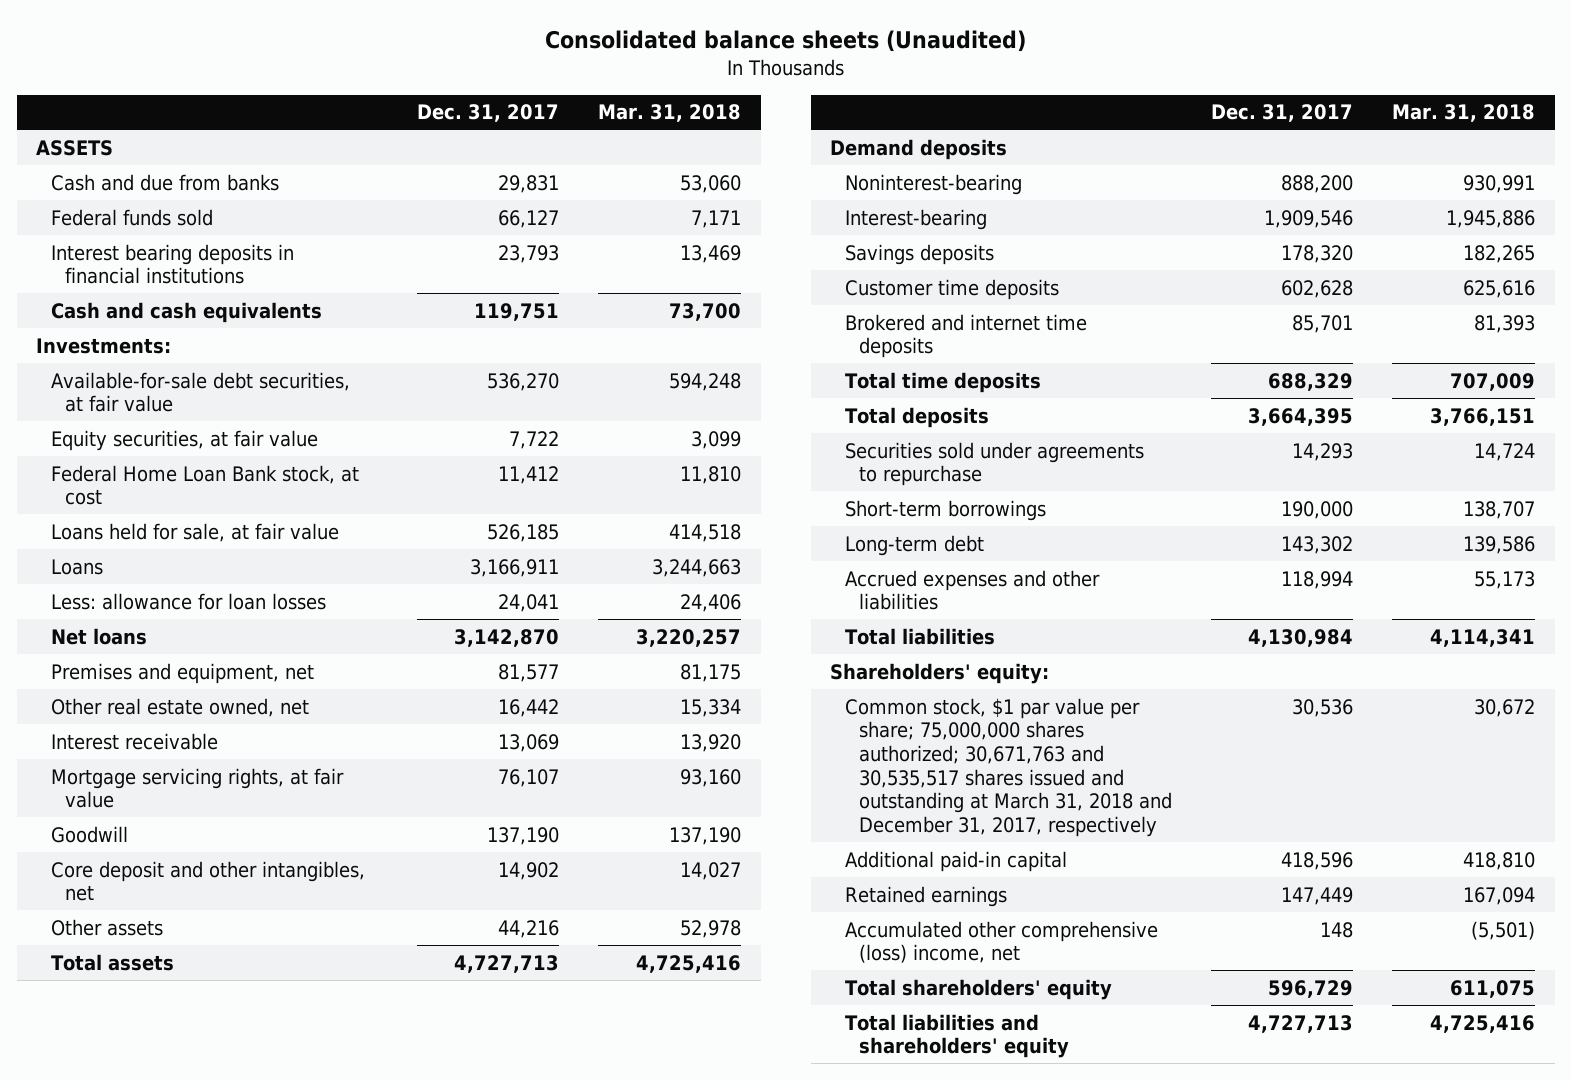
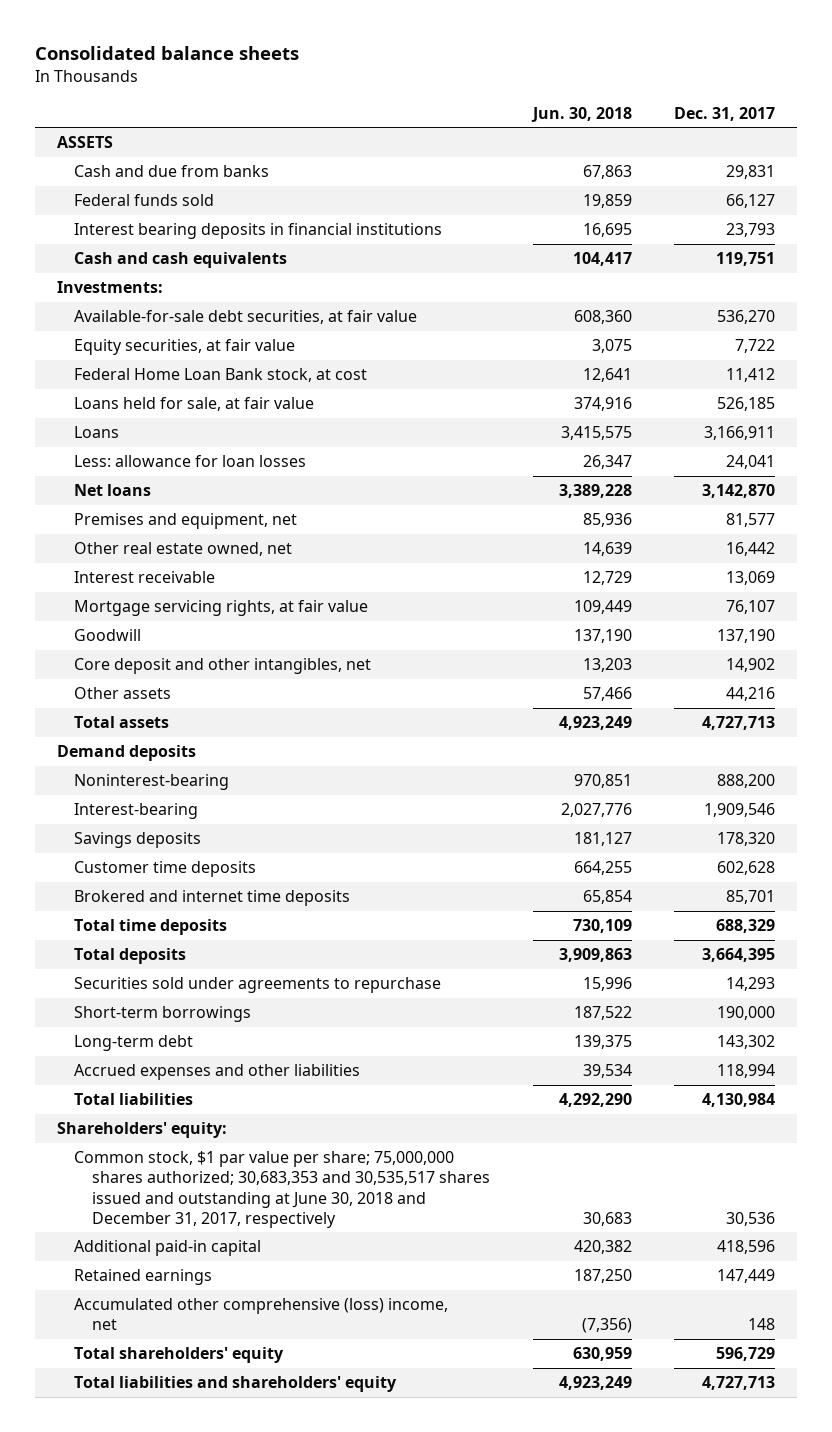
[544,29,1026,52] Consolidated balance sheets (Unaudited) -> [35,46,300,61] Consolidated balance sheets
[598,104,742,123] Mar. 31, 2018 -> none
none -> [530,106,632,122] Jun. 30, 2018
[844,697,1173,837] Common stock, $1 par value per share; 75,000,000 shares authorized; 30,671,763 and 30,535,517 shares issued and outstanding at March 31, 2018 and December 31, 2017, respectively -> [74,1151,490,1228] Common stock, $1 par value per share; 75,000,000 shares authorized; 30,683,353 and 30,535,517 shares issued and outstanding at June 30, 2018 and December 31, 2017, respectively

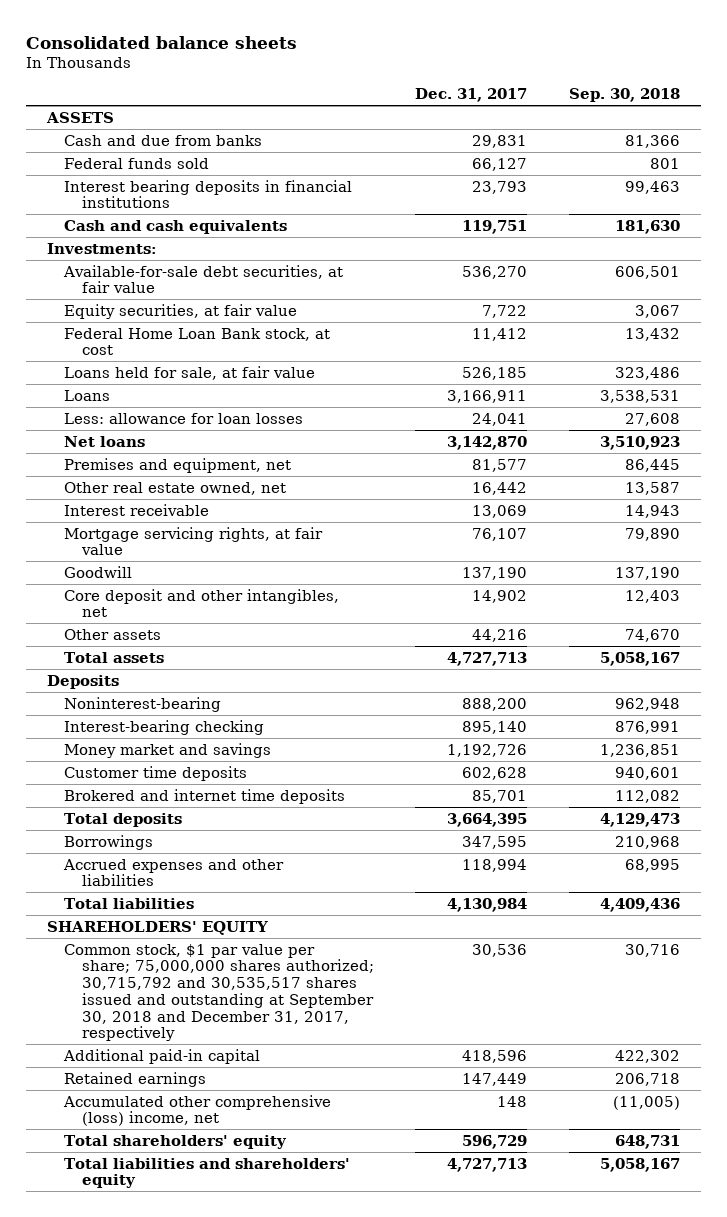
[530,106,632,122] Jun. 30, 2018 -> none
none -> [569,88,681,103] Sep. 30, 2018
[56,745,196,762] Demand deposits -> [47,674,120,689] Deposits
[74,803,199,820] Interest-bearing -> [64,719,265,735] Interest-bearing checking
[704,803,776,818] 1,909,546 -> [462,720,528,734] 895,140
[74,832,202,849] Savings deposits -> [64,742,272,758] Money market and savings
[717,832,776,847] 178,320 -> [447,743,528,757] 1,192,726
[74,919,228,936] Total time deposits -> none
[74,977,442,994] Securities sold under agreements to repurchase -> none
[74,1006,252,1023] Short-term borrowings -> none
[74,1035,194,1052] Long-term debt -> none
none -> [64,834,154,850] Borrowings
[56,1122,227,1139] Shareholders' equity: -> [47,920,269,935] SHAREHOLDERS' EQUITY
[74,1151,490,1228] Common stock, $1 par value per share; 75,000,000 shares authorized; 30,683,353 and 30,535,517 shares issued and outstanding at June 30, 2018 and December 31, 2017, respectively -> [64,943,374,1042] Common stock, $1 par value per share; 75,000,000 shares authorized; 30,715,792 and 30,535,517 shares issued and outstanding at September 30, 2018 and December 31, 2017, respectively

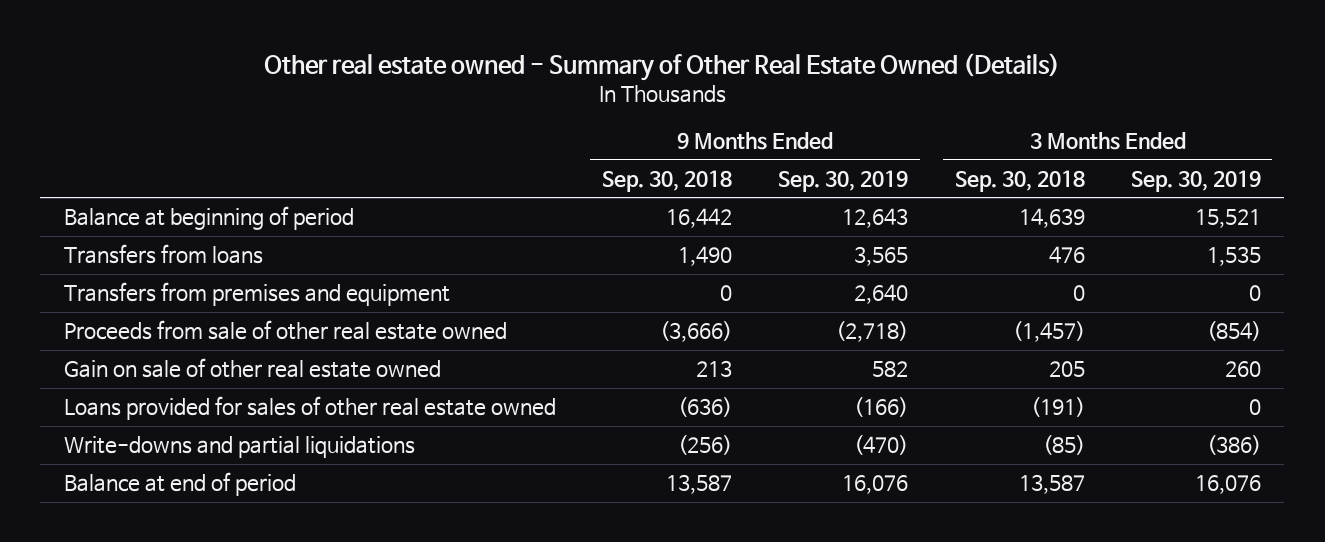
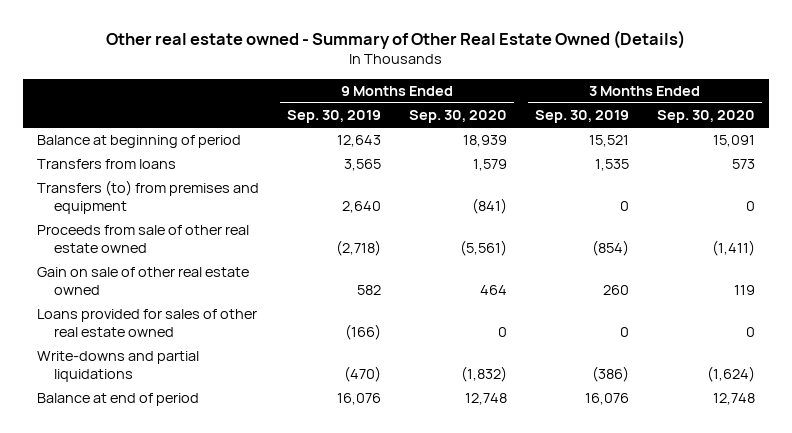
[601,169,732,192] Sep. 30, 2018 -> none
[954,169,1085,192] Sep. 30, 2018 -> none
none -> [408,110,507,124] Sep. 30, 2020
none -> [656,110,755,124] Sep. 30, 2020
[63,282,450,307] Transfers from premises and equipment -> [36,180,259,215] Transfers (to) from premises and equipment

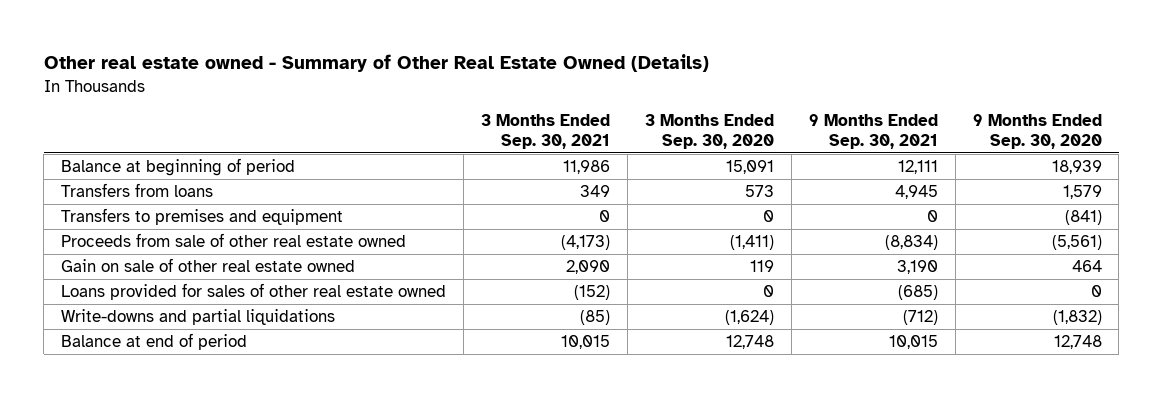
[286,110,381,124] Sep. 30, 2019 -> none
[534,110,629,124] Sep. 30, 2019 -> none
none -> [481,114,611,149] 3 Months Ended Sep. 30, 2021
none -> [808,114,938,149] 9 Months Ended Sep. 30, 2021
[36,180,259,215] Transfers (to) from premises and equipment -> [61,208,344,226] Transfers to premises and equipment

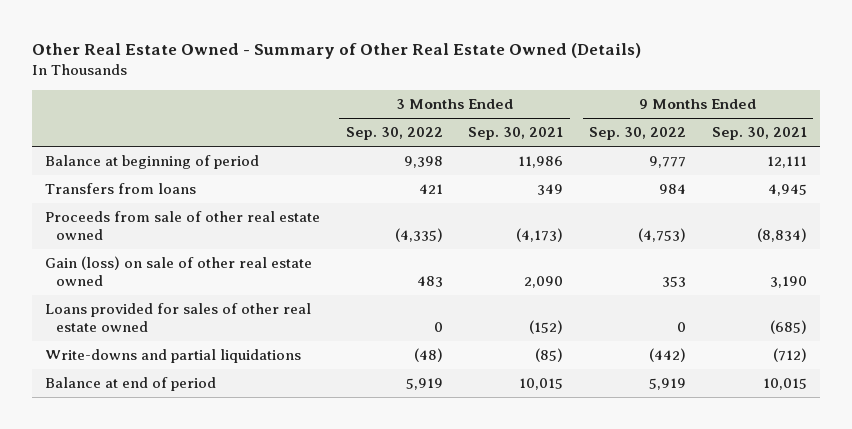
[43,54,709,73] Other real estate owned - Summary of Other Real Estate Owned (Details) -> [32,43,642,60] Other Real Estate Owned - Summary of Other Real Estate Owned (Details)
[644,114,774,149] 3 Months Ended Sep. 30, 2020 -> none
[972,114,1102,149] 9 Months Ended Sep. 30, 2020 -> none
none -> [345,127,443,141] Sep. 30, 2022
none -> [589,127,687,141] Sep. 30, 2022
[61,208,344,226] Transfers to premises and equipment -> none
[61,258,356,273] Gain on sale of other real estate owned -> [45,256,313,287] Gain (loss) on sale of other real estate owned

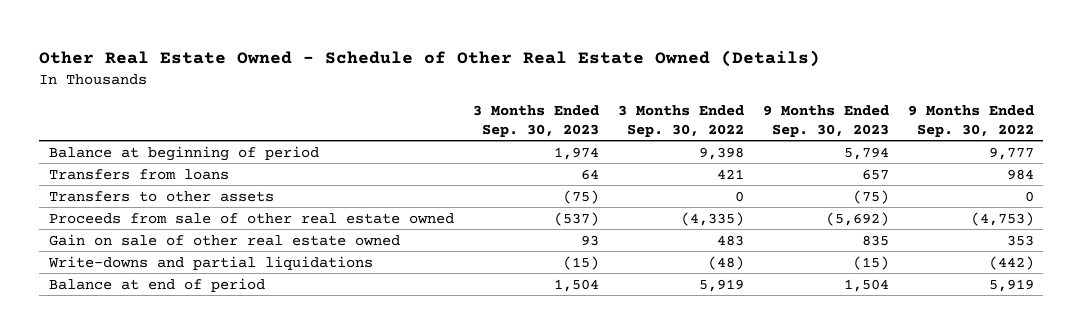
[32,43,642,60] Other Real Estate Owned - Summary of Other Real Estate Owned (Details) -> [39,50,821,68] Other Real Estate Owned - Schedule of Other Real Estate Owned (Details)
[468,127,564,141] Sep. 30, 2021 -> none
[711,127,807,141] Sep. 30, 2021 -> none
none -> [472,105,599,137] 3 Months Ended Sep. 30, 2023
none -> [762,105,889,137] 9 Months Ended Sep. 30, 2023
none -> [48,190,274,202] Transfers to other assets
[45,303,312,333] Loans provided for sales of other real estate owned -> none
[45,256,313,287] Gain (loss) on sale of other real estate owned -> [48,233,400,246] Gain on sale of other real estate owned

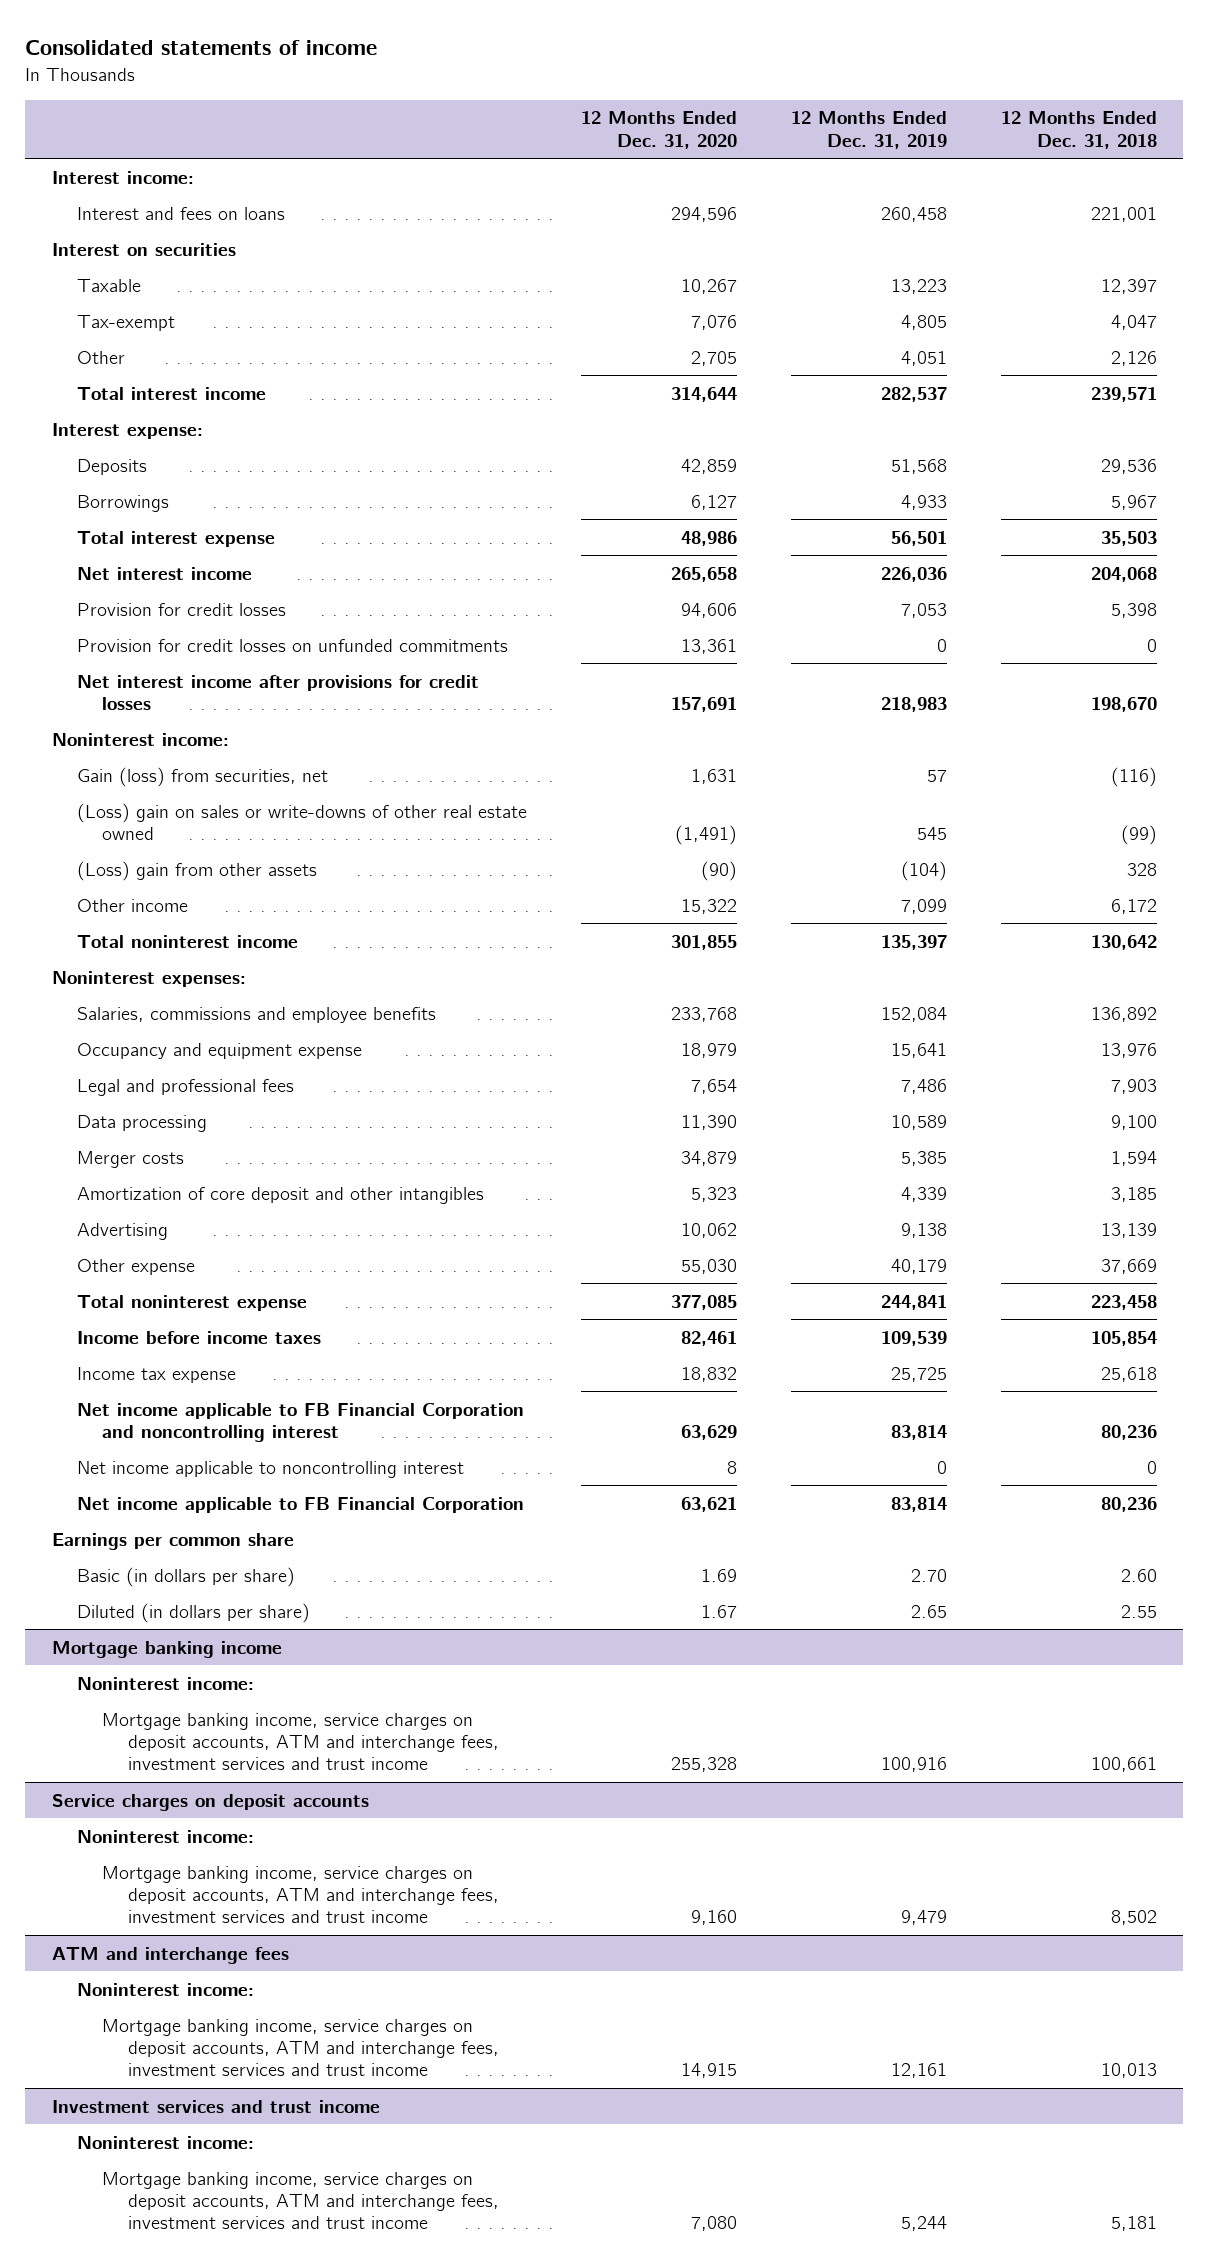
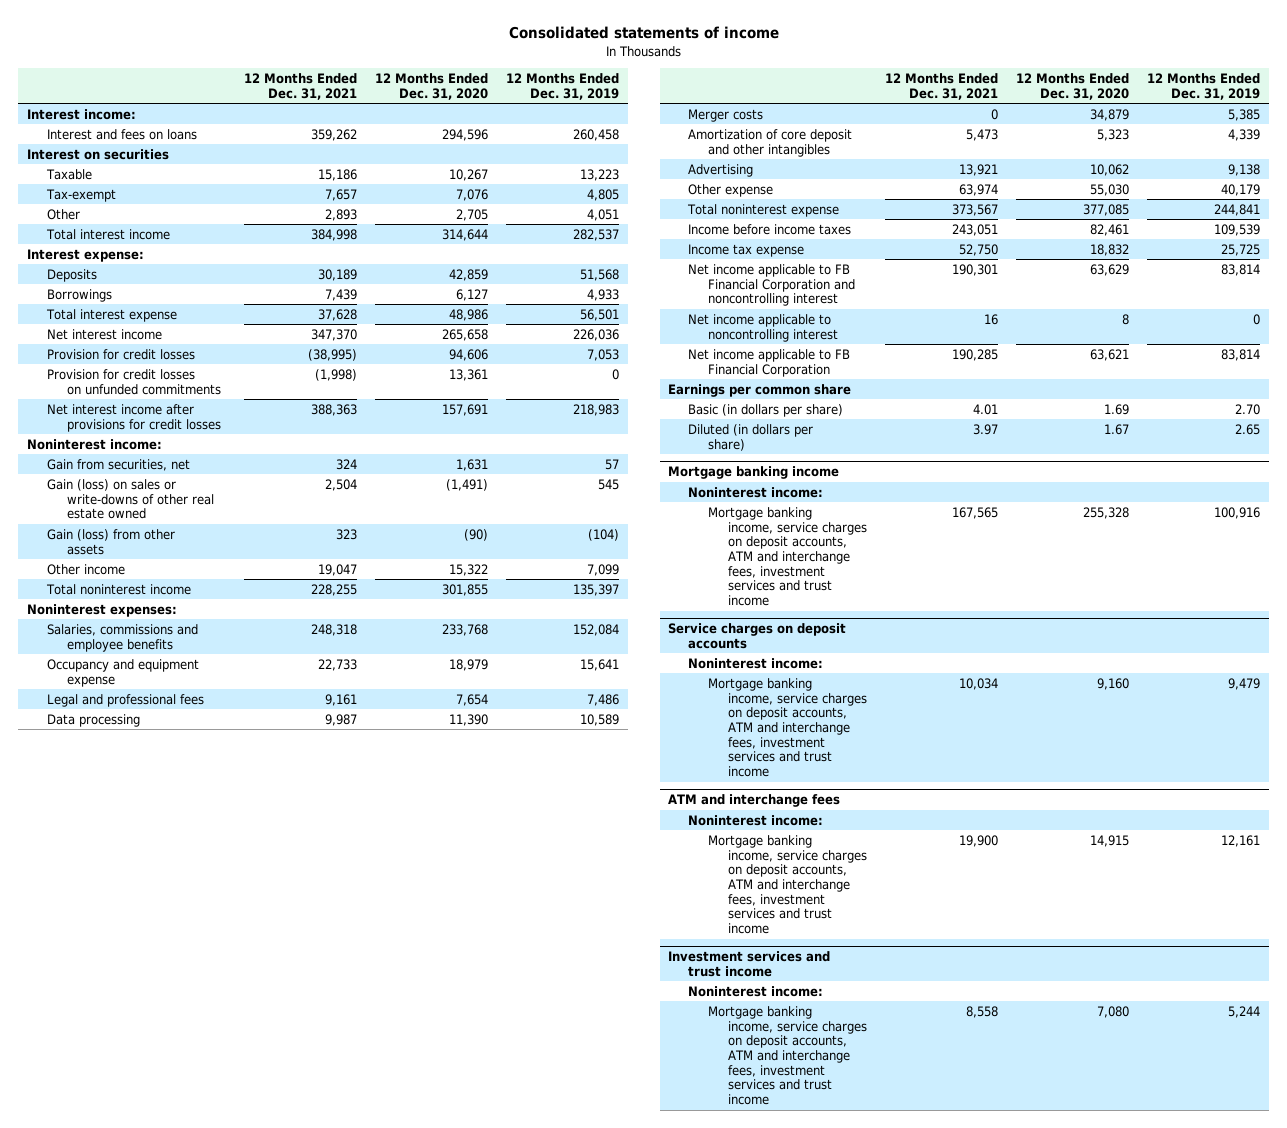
[1000,111,1157,149] 12 Months Ended Dec. 31, 2018 -> none
none -> [244,73,358,100] 12 Months Ended Dec. 31, 2021
[77,766,329,787] Gain (loss) from securities, net -> [47,458,191,471] Gain from securities, net
[77,802,528,840] (Loss) gain on sales or write-downs of other real estate owned -> [47,478,215,520] Gain (loss) on sales or write-downs of other real estate owned
[77,860,318,881] (Loss) gain from other assets -> [47,528,176,555] Gain (loss) from other assets

